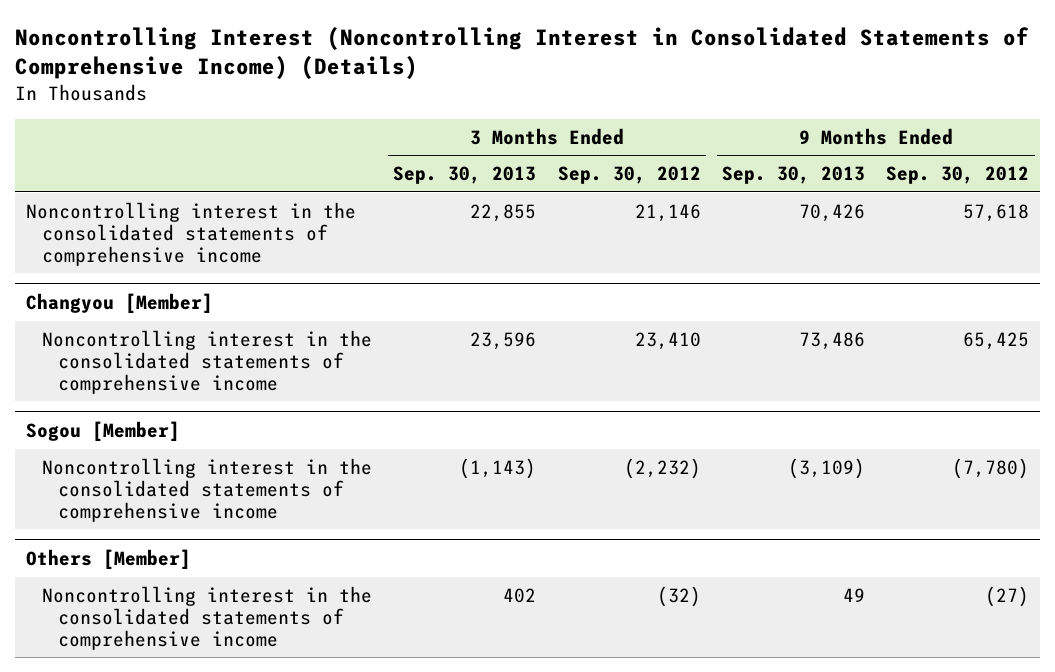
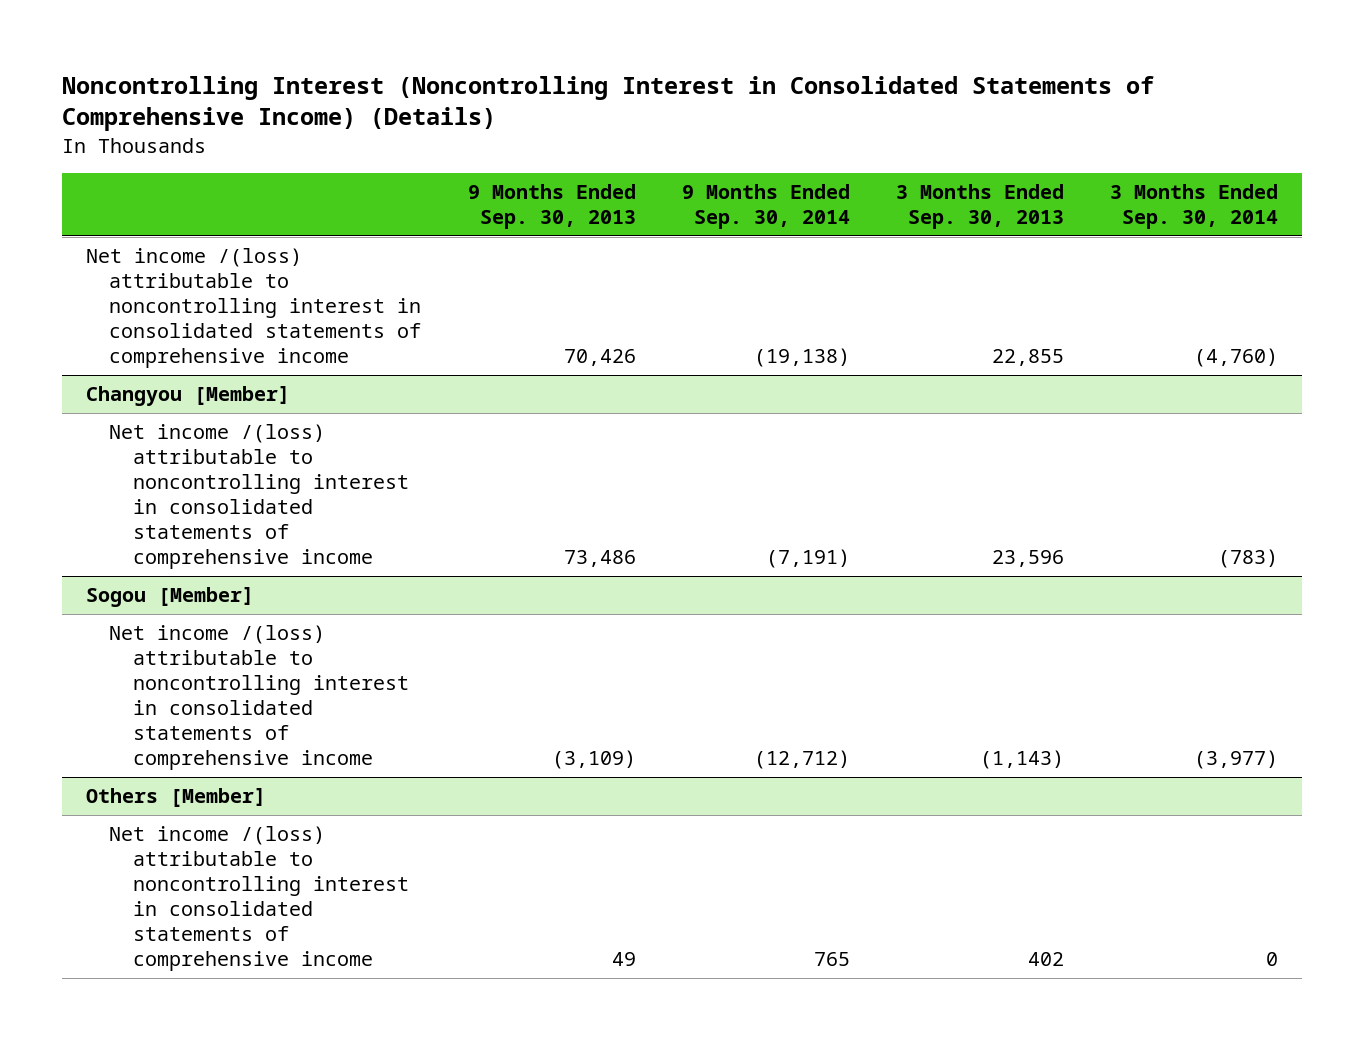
[557,166,701,185] Sep. 30, 2012 -> none
[886,166,1030,185] Sep. 30, 2012 -> none
none -> [681,184,850,230] 9 Months Ended Sep. 30, 2014
none -> [1110,184,1279,230] 3 Months Ended Sep. 30, 2014
[25,201,356,266] Noncontrolling interest in the consolidated statements of comprehensive income -> [85,248,422,369] Net income /(loss) attributable to noncontrolling interest in consolidated statements of comprehensive income
[41,329,372,394] Noncontrolling interest in the consolidated statements of comprehensive income -> [109,424,409,570] Net income /(loss) attributable to noncontrolling interest in consolidated statements of comprehensive income
[41,457,372,522] Noncontrolling interest in the consolidated statements of comprehensive income -> [109,625,409,771] Net income /(loss) attributable to noncontrolling interest in consolidated statements of comprehensive income
[41,585,372,650] Noncontrolling interest in the consolidated statements of comprehensive income -> [109,826,409,972] Net income /(loss) attributable to noncontrolling interest in consolidated statements of comprehensive income

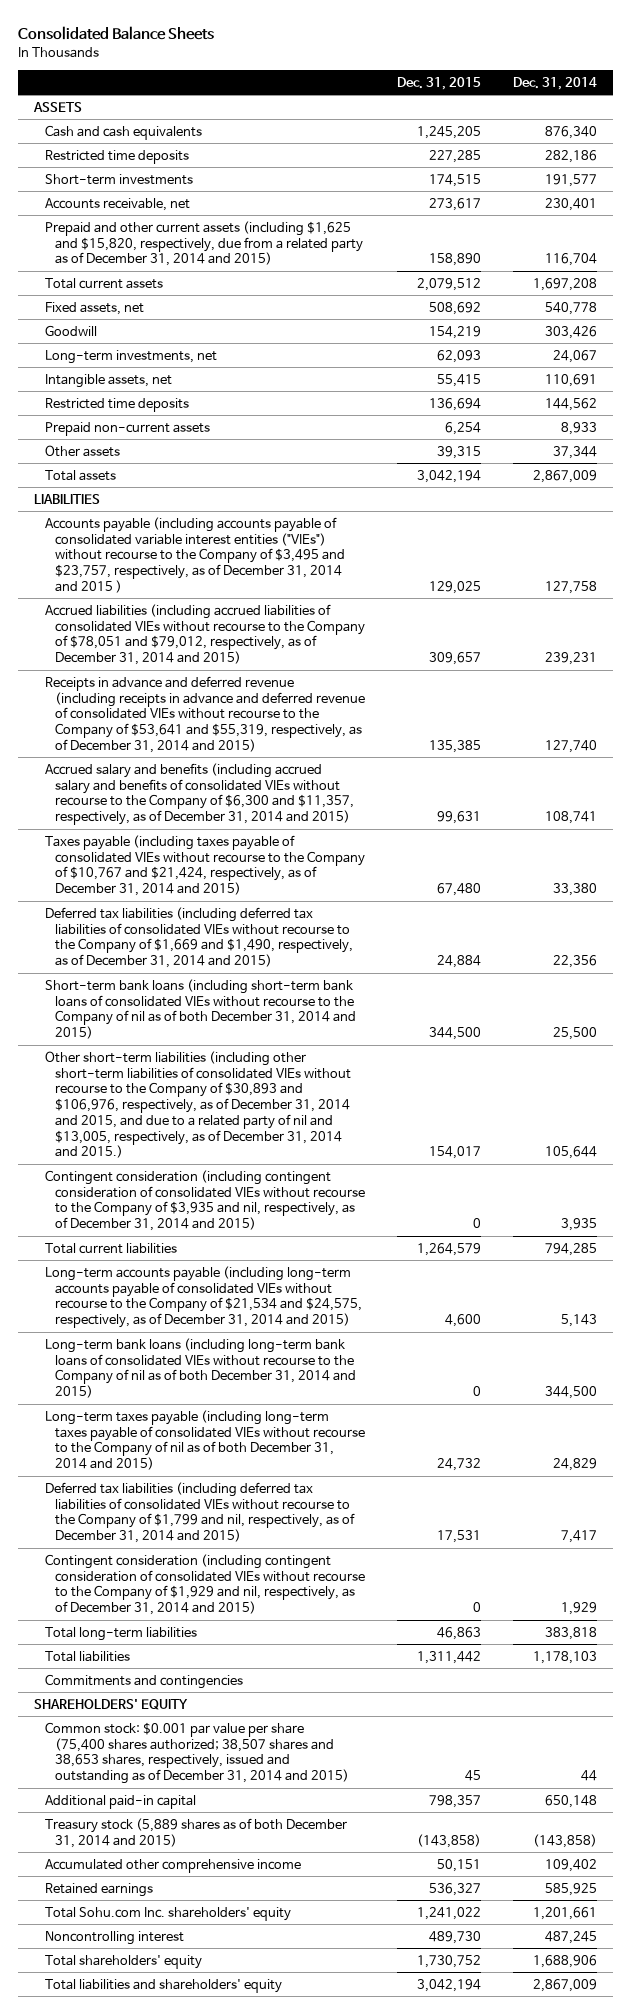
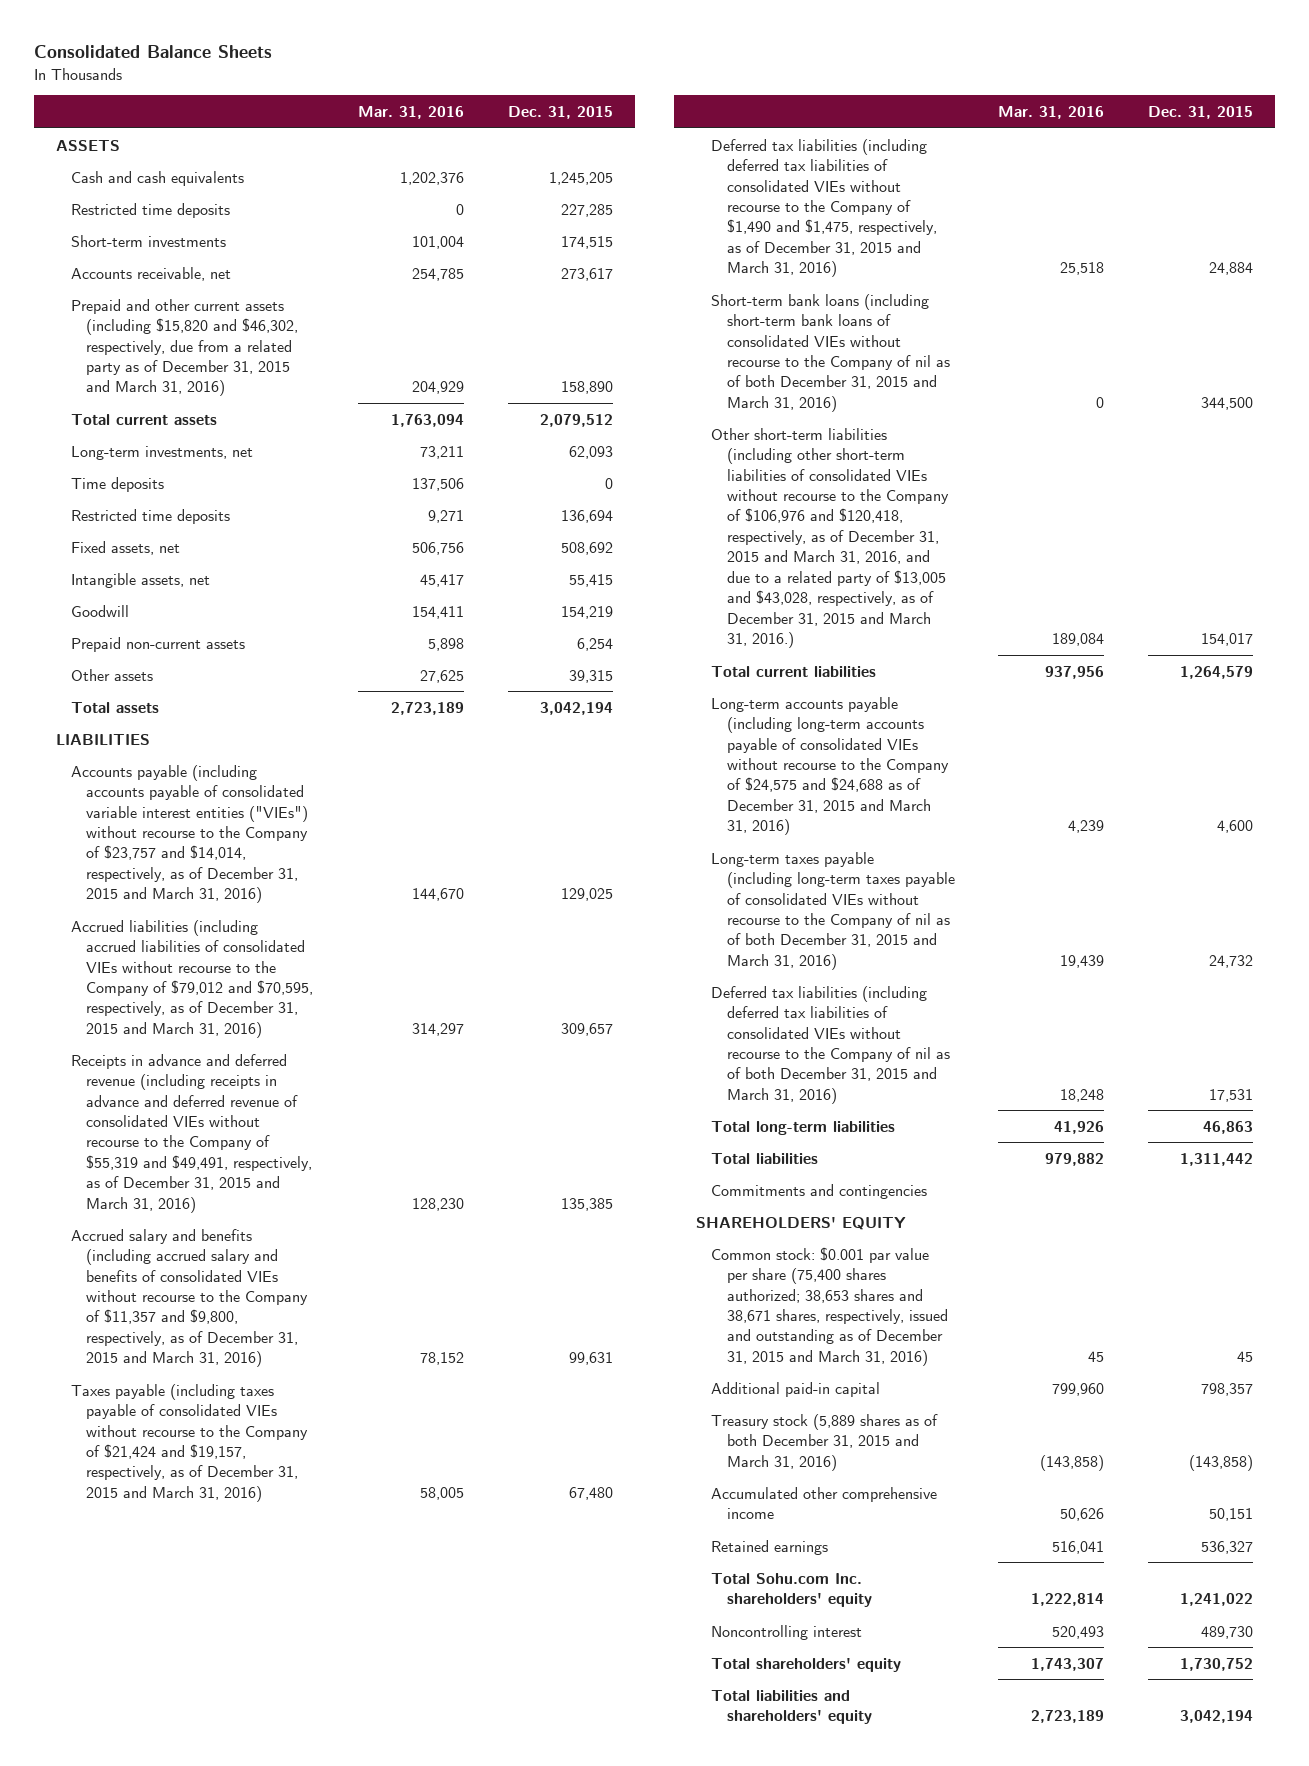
[513,76,598,90] Dec. 31, 2014 -> none
none -> [357,106,464,120] Mar. 31, 2016
[44,220,364,267] Prepaid and other current assets (including $1,625 and $15,820, respectively, due from a related party as of December 31, 2014 and 2015) -> [70,298,299,397] Prepaid and other current assets (including $15,820 and $46,302, respectively, due from a related party as of December 31, 2015 and March 31, 2016)
none -> [70,476,164,492] Time deposits
[44,301,144,315] Fixed assets, net -> [70,540,180,555] Fixed assets, net
[44,373,172,388] Intangible assets, net -> [70,572,210,588] Intangible assets, net
[44,324,97,336] Goodwill -> [70,604,129,617] Goodwill
[44,1169,366,1232] Contingent consideration (including contingent consideration of consolidated VIEs without recourse to the Company of $3,935 and nil, respectively, as of December 31, 2014 and 2015) -> none
[44,516,346,593] Accounts payable (including accounts payable of consolidated variable interest entities ("VIEs") without recourse to the Company of $3,495 and $23,757, respectively, as of December 31, 2014 and 2015 ) -> [70,764,309,904] Accounts payable (including accounts payable of consolidated variable interest entities ("VIEs") without recourse to the Company of $23,757 and $14,014, respectively, as of December 31, 2015 and March 31, 2016)
[44,603,366,666] Accrued liabilities (including accrued liabilities of consolidated VIEs without recourse to the Company of $78,051 and $79,012, respectively, as of December 31, 2014 and 2015) -> [70,919,314,1038] Accrued liabilities (including accrued liabilities of consolidated VIEs without recourse to the Company of $79,012 and $70,595, respectively, as of December 31, 2015 and March 31, 2016)
[44,675,366,753] Receipts in advance and deferred revenue (including receipts in advance and deferred revenue of consolidated VIEs without recourse to the Company of $53,641 and $55,319, respectively, as of December 31, 2014 and 2015) -> [70,1053,313,1213] Receipts in advance and deferred revenue (including receipts in advance and deferred revenue of consolidated VIEs without recourse to the Company of $55,319 and $49,491, respectively, as of December 31, 2015 and March 31, 2016)
[44,762,355,826] Accrued salary and benefits (including accrued salary and benefits of consolidated VIEs without recourse to the Company of $6,300 and $11,357, respectively, as of December 31, 2014 and 2015) -> [70,1228,309,1368] Accrued salary and benefits (including accrued salary and benefits of consolidated VIEs without recourse to the Company of $11,357 and $9,800, respectively, as of December 31, 2015 and March 31, 2016)
[44,834,366,897] Taxes payable (including taxes payable of consolidated VIEs without recourse to the Company of $10,767 and $21,424, respectively, as of December 31, 2014 and 2015) -> [70,1383,309,1502] Taxes payable (including taxes payable of consolidated VIEs without recourse to the Company of $21,424 and $19,157, respectively, as of December 31, 2015 and March 31, 2016)
[44,906,354,969] Deferred tax liabilities (including deferred tax liabilities of consolidated VIEs without recourse to the Company of $1,669 and $1,490, respectively, as of December 31, 2014 and 2015) -> [711,138,937,278] Deferred tax liabilities (including deferred tax liabilities of consolidated VIEs without recourse to the Company of $1,490 and $1,475, respectively, as of December 31, 2015 and March 31, 2016)
[44,978,357,1040] Short-term bank loans (including short-term bank loans of consolidated VIEs without recourse to the Company of nil as of both December 31, 2014 and 2015) -> [711,293,950,412] Short-term bank loans (including short-term bank loans of consolidated VIEs without recourse to the Company of nil as of both December 31, 2015 and March 31, 2016)
[44,1050,352,1159] Other short-term liabilities (including other short-term liabilities of consolidated VIEs without recourse to the Company of $30,893 and $106,976, respectively, as of December 31, 2014 and 2015, and due to a related party of nil and $13,005, respectively, as of December 31, 2014 and 2015.) -> [711,427,949,649] Other short-term liabilities (including other short-term liabilities of consolidated VIEs without recourse to the Company of $106,976 and $120,418, respectively, as of December 31, 2015 and March 31, 2016, and due to a related party of $13,005 and $43,028, respectively, as of December 31, 2015 and March 31, 2016.)
[44,1337,357,1399] Long-term bank loans (including long-term bank loans of consolidated VIEs without recourse to the Company of nil as of both December 31, 2014 and 2015) -> none
[44,1553,366,1616] Contingent consideration (including contingent consideration of consolidated VIEs without recourse to the Company of $1,929 and nil, respectively, as of December 31, 2014 and 2015) -> none
[44,1265,363,1329] Long-term accounts payable (including long-term accounts payable of consolidated VIEs without recourse to the Company of $21,534 and $24,575, respectively, as of December 31, 2014 and 2015) -> [711,696,949,836] Long-term accounts payable (including long-term accounts payable of consolidated VIEs without recourse to the Company of $24,575 and $24,688 as of December 31, 2015 and March 31, 2016)
[44,1409,366,1471] Long-term taxes payable (including long-term taxes payable of consolidated VIEs without recourse to the Company of nil as of both December 31, 2014 and 2015) -> [711,851,955,970] Long-term taxes payable (including long-term taxes payable of consolidated VIEs without recourse to the Company of nil as of both December 31, 2015 and March 31, 2016)
[44,1481,356,1544] Deferred tax liabilities (including deferred tax liabilities of consolidated VIEs without recourse to the Company of $1,799 and nil, respectively, as of December 31, 2014 and 2015) -> [711,985,950,1104] Deferred tax liabilities (including deferred tax liabilities of consolidated VIEs without recourse to the Company of nil as of both December 31, 2015 and March 31, 2016)
[44,1721,350,1785] Common stock: $0.001 par value per share (75,400 shares authorized; 38,507 shares and 38,653 shares, respectively, issued and outstanding as of December 31, 2014 and 2015) -> [711,1246,948,1366] Common stock: $0.001 par value per share (75,400 shares authorized; 38,653 shares and 38,671 shares, respectively, issued and outstanding as of December 31, 2015 and March 31, 2016)
[44,1817,347,1848] Treasury stock (5,889 shares as of both December 31, 2014 and 2015) -> [711,1413,939,1471] Treasury stock (5,889 shares as of both December 31, 2015 and March 31, 2016)

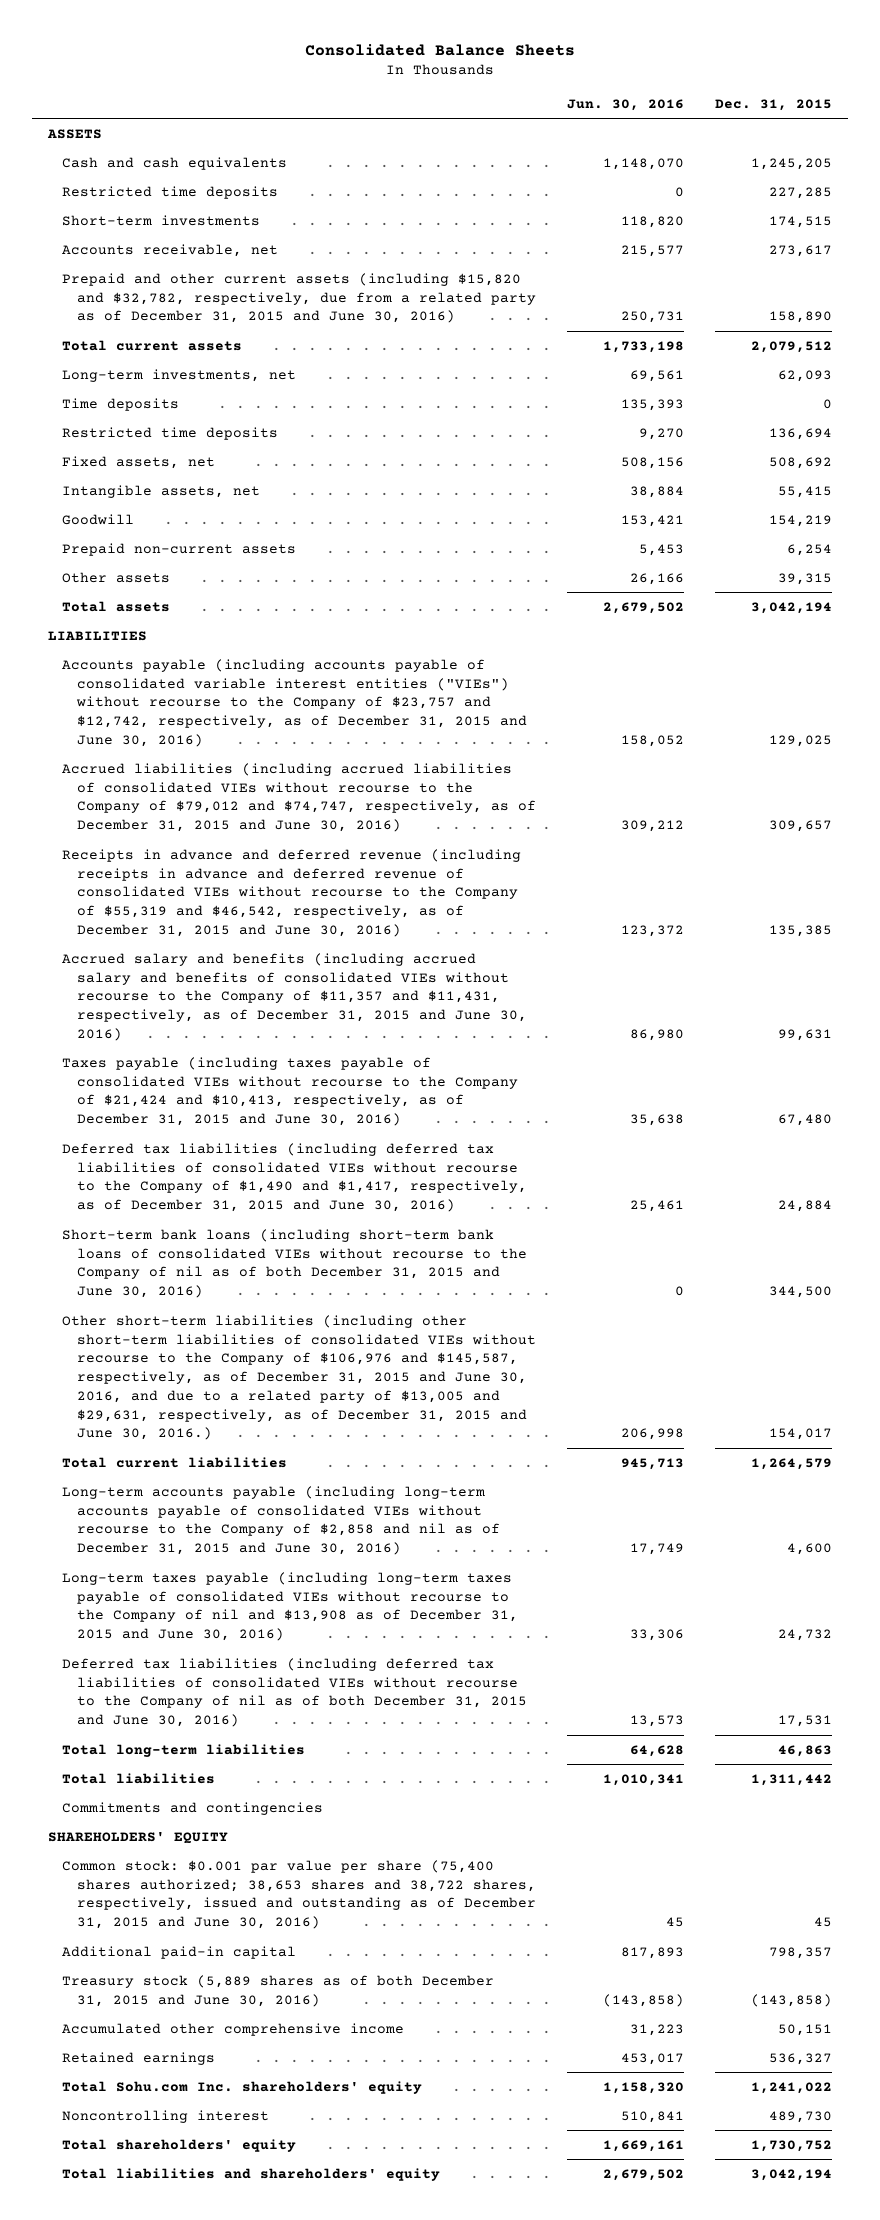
[357,106,464,120] Mar. 31, 2016 -> none
none -> [567,98,685,111] Jun. 30, 2016
[70,298,299,397] Prepaid and other current assets (including $15,820 and $46,302, respectively, due from a related party as of December 31, 2015 and March 31, 2016) -> [62,272,536,324] Prepaid and other current assets (including $15,820 and $32,782, respectively, due from a related party as of December 31, 2015 and June 30, 2016)
[70,764,309,904] Accounts payable (including accounts payable of consolidated variable interest entities ("VIEs") without recourse to the Company of $23,757 and $14,014, respectively, as of December 31, 2015 and March 31, 2016) -> [62,658,527,747] Accounts payable (including accounts payable of consolidated variable interest entities ("VIEs") without recourse to the Company of $23,757 and $12,742, respectively, as of December 31, 2015 and June 30, 2016)
[70,919,314,1038] Accrued liabilities (including accrued liabilities of consolidated VIEs without recourse to the Company of $79,012 and $70,595, respectively, as of December 31, 2015 and March 31, 2016) -> [62,762,536,833] Accrued liabilities (including accrued liabilities of consolidated VIEs without recourse to the Company of $79,012 and $74,747, respectively, as of December 31, 2015 and June 30, 2016)
[70,1053,313,1213] Receipts in advance and deferred revenue (including receipts in advance and deferred revenue of consolidated VIEs without recourse to the Company of $55,319 and $49,491, respectively, as of December 31, 2015 and March 31, 2016) -> [62,848,522,937] Receipts in advance and deferred revenue (including receipts in advance and deferred revenue of consolidated VIEs without recourse to the Company of $55,319 and $46,542, respectively, as of December 31, 2015 and June 30, 2016)
[70,1228,309,1368] Accrued salary and benefits (including accrued salary and benefits of consolidated VIEs without recourse to the Company of $11,357 and $9,800, respectively, as of December 31, 2015 and March 31, 2016) -> [62,952,527,1041] Accrued salary and benefits (including accrued salary and benefits of consolidated VIEs without recourse to the Company of $11,357 and $11,431, respectively, as of December 31, 2015 and June 30, 2016)
[70,1383,309,1502] Taxes payable (including taxes payable of consolidated VIEs without recourse to the Company of $21,424 and $19,157, respectively, as of December 31, 2015 and March 31, 2016) -> [62,1056,518,1127] Taxes payable (including taxes payable of consolidated VIEs without recourse to the Company of $21,424 and $10,413, respectively, as of December 31, 2015 and June 30, 2016)
[711,138,937,278] Deferred tax liabilities (including deferred tax liabilities of consolidated VIEs without recourse to the Company of $1,490 and $1,475, respectively, as of December 31, 2015 and March 31, 2016) -> [62,1142,527,1213] Deferred tax liabilities (including deferred tax liabilities of consolidated VIEs without recourse to the Company of $1,490 and $1,417, respectively, as of December 31, 2015 and June 30, 2016)
[711,293,950,412] Short-term bank loans (including short-term bank loans of consolidated VIEs without recourse to the Company of nil as of both December 31, 2015 and March 31, 2016) -> [62,1228,527,1299] Short-term bank loans (including short-term bank loans of consolidated VIEs without recourse to the Company of nil as of both December 31, 2015 and June 30, 2016)
[711,427,949,649] Other short-term liabilities (including other short-term liabilities of consolidated VIEs without recourse to the Company of $106,976 and $120,418, respectively, as of December 31, 2015 and March 31, 2016, and due to a related party of $13,005 and $43,028, respectively, as of December 31, 2015 and March 31, 2016.) -> [62,1314,536,1441] Other short-term liabilities (including other short-term liabilities of consolidated VIEs without recourse to the Company of $106,976 and $145,587, respectively, as of December 31, 2015 and June 30, 2016, and due to a related party of $13,005 and $29,631, respectively, as of December 31, 2015 and June 30, 2016.)
[711,696,949,836] Long-term accounts payable (including long-term accounts payable of consolidated VIEs without recourse to the Company of $24,575 and $24,688 as of December 31, 2015 and March 31, 2016) -> [62,1485,500,1556] Long-term accounts payable (including long-term accounts payable of consolidated VIEs without recourse to the Company of $2,858 and nil as of December 31, 2015 and June 30, 2016)
[711,851,955,970] Long-term taxes payable (including long-term taxes payable of consolidated VIEs without recourse to the Company of nil as of both December 31, 2015 and March 31, 2016) -> [62,1571,518,1642] Long-term taxes payable (including long-term taxes payable of consolidated VIEs without recourse to the Company of nil and $13,908 as of December 31, 2015 and June 30, 2016)
[711,985,950,1104] Deferred tax liabilities (including deferred tax liabilities of consolidated VIEs without recourse to the Company of nil as of both December 31, 2015 and March 31, 2016) -> [62,1657,527,1728] Deferred tax liabilities (including deferred tax liabilities of consolidated VIEs without recourse to the Company of nil as of both December 31, 2015 and June 30, 2016)
[711,1246,948,1366] Common stock: $0.001 par value per share (75,400 shares authorized; 38,653 shares and 38,671 shares, respectively, issued and outstanding as of December 31, 2015 and March 31, 2016) -> [62,1859,536,1930] Common stock: $0.001 par value per share (75,400 shares authorized; 38,653 shares and 38,722 shares, respectively, issued and outstanding as of December 31, 2015 and June 30, 2016)
[711,1413,939,1471] Treasury stock (5,889 shares as of both December 31, 2015 and March 31, 2016) -> [62,1974,495,2007] Treasury stock (5,889 shares as of both December 31, 2015 and June 30, 2016)

